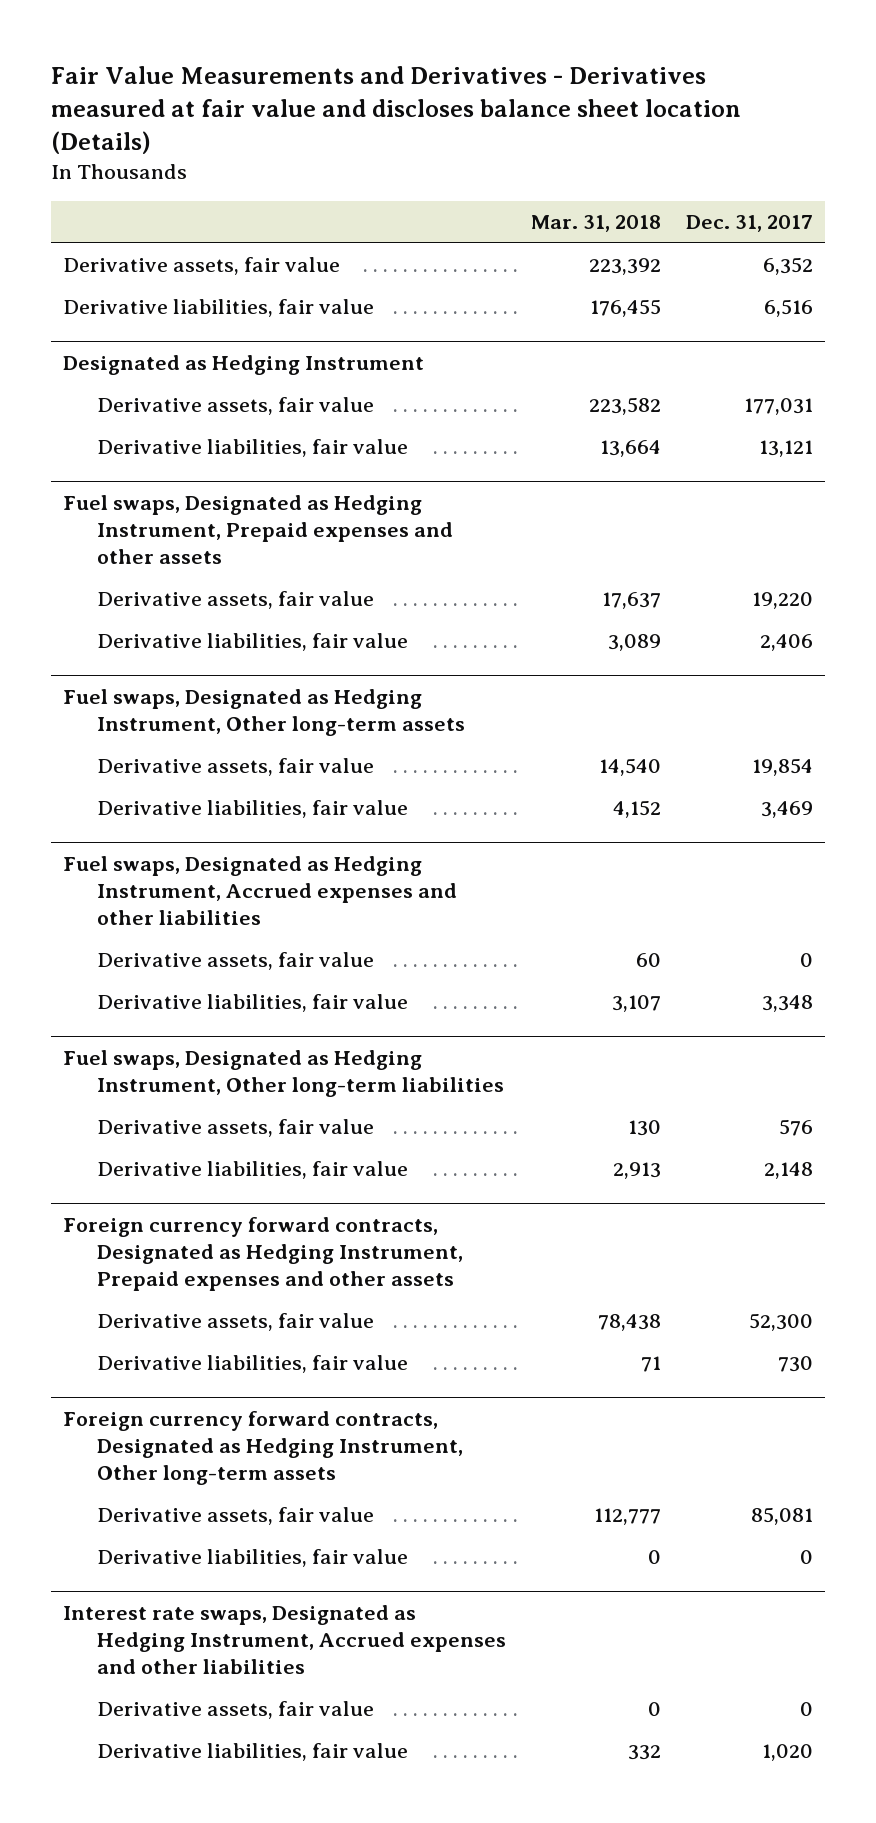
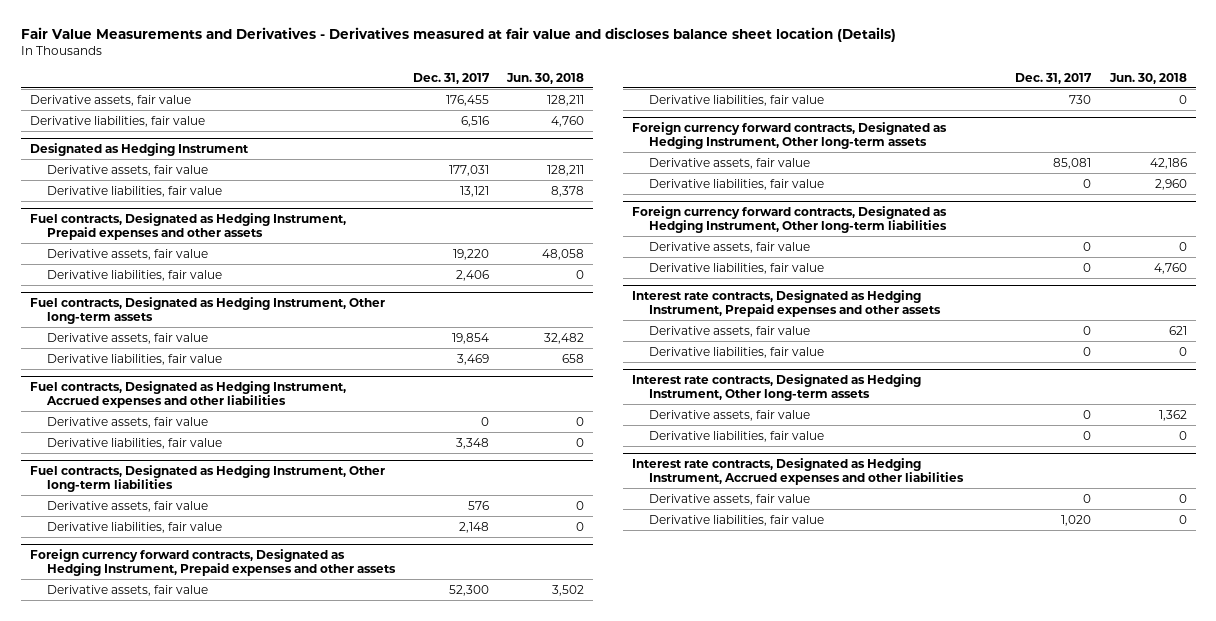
[530,214,661,232] Mar. 31, 2018 -> none
none -> [506,72,585,84] Jun. 30, 2018
[762,257,813,276] 6,352 -> [445,94,489,106] 176,455
[63,495,453,565] Fuel swaps, Designated as Hedging Instrument, Prepaid expenses and other assets -> [29,212,346,240] Fuel contracts, Designated as Hedging Instrument, Prepaid expenses and other assets
[63,689,465,737] Fuel swaps, Designated as Hedging Instrument, Other long-term assets -> [29,296,385,324] Fuel contracts, Designated as Hedging Instrument, Other long-term assets
[63,856,457,926] Fuel swaps, Designated as Hedging Instrument, Accrued expenses and other liabilities -> [29,380,346,408] Fuel contracts, Designated as Hedging Instrument, Accrued expenses and other liabilities
[63,1050,504,1098] Fuel swaps, Designated as Hedging Instrument, Other long-term liabilities -> [29,464,385,492] Fuel contracts, Designated as Hedging Instrument, Other long-term liabilities
[63,1605,506,1675] Interest rate swaps, Designated as Hedging Instrument, Accrued expenses and other liabilities -> none
none -> [632,205,948,233] Foreign currency forward contracts, Designated as Hedging Instrument, Other long-term liabilities
none -> [648,262,824,274] Derivative liabilities, fair value
none -> [632,289,941,317] Interest rate contracts, Designated as Hedging Instrument, Prepaid expenses and other assets
none -> [648,325,810,337] Derivative assets, fair value
none -> [648,346,824,358] Derivative liabilities, fair value
none -> [632,373,922,401] Interest rate contracts, Designated as Hedging Instrument, Other long-term assets
none -> [648,409,810,421] Derivative assets, fair value
none -> [648,430,824,442] Derivative liabilities, fair value
none -> [632,457,964,485] Interest rate contracts, Designated as Hedging Instrument, Accrued expenses and other liabilities
none -> [648,493,810,505] Derivative assets, fair value

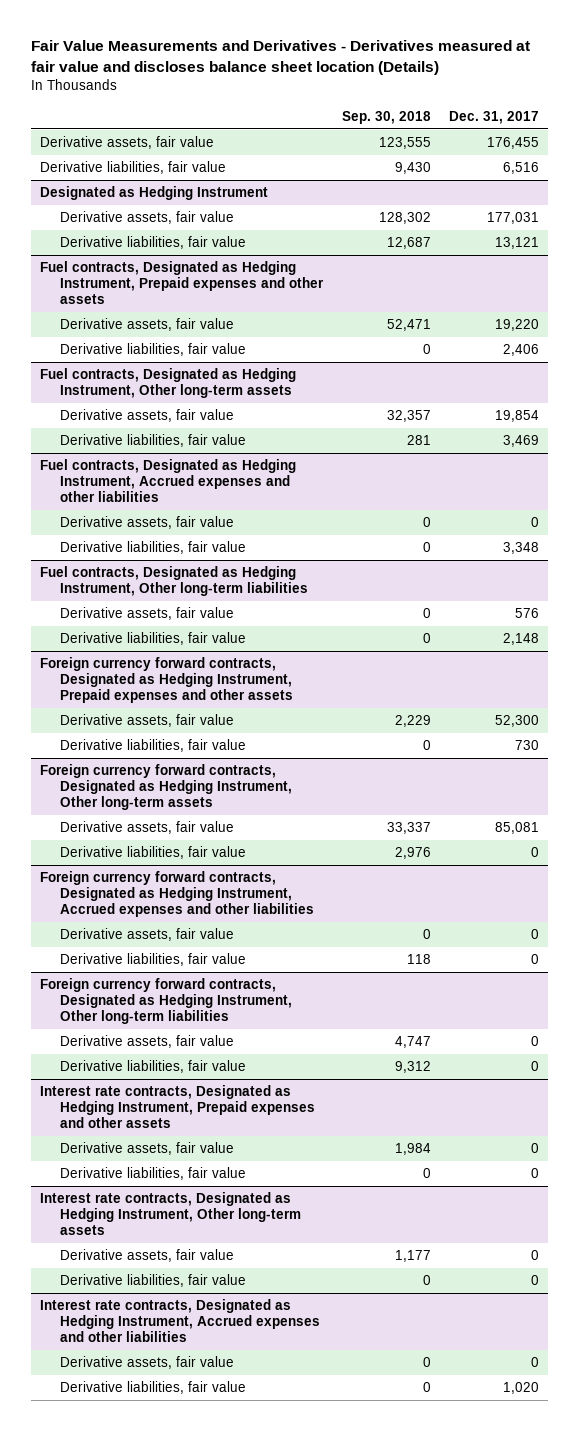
[506,72,585,84] Jun. 30, 2018 -> none
none -> [341,110,431,124] Sep. 30, 2018
none -> [39,871,315,918] Foreign currency forward contracts, Designated as Hedging Instrument, Accrued expenses and other liabilities
none -> [60,928,235,942] Derivative assets, fair value
none -> [60,953,247,967] Derivative liabilities, fair value

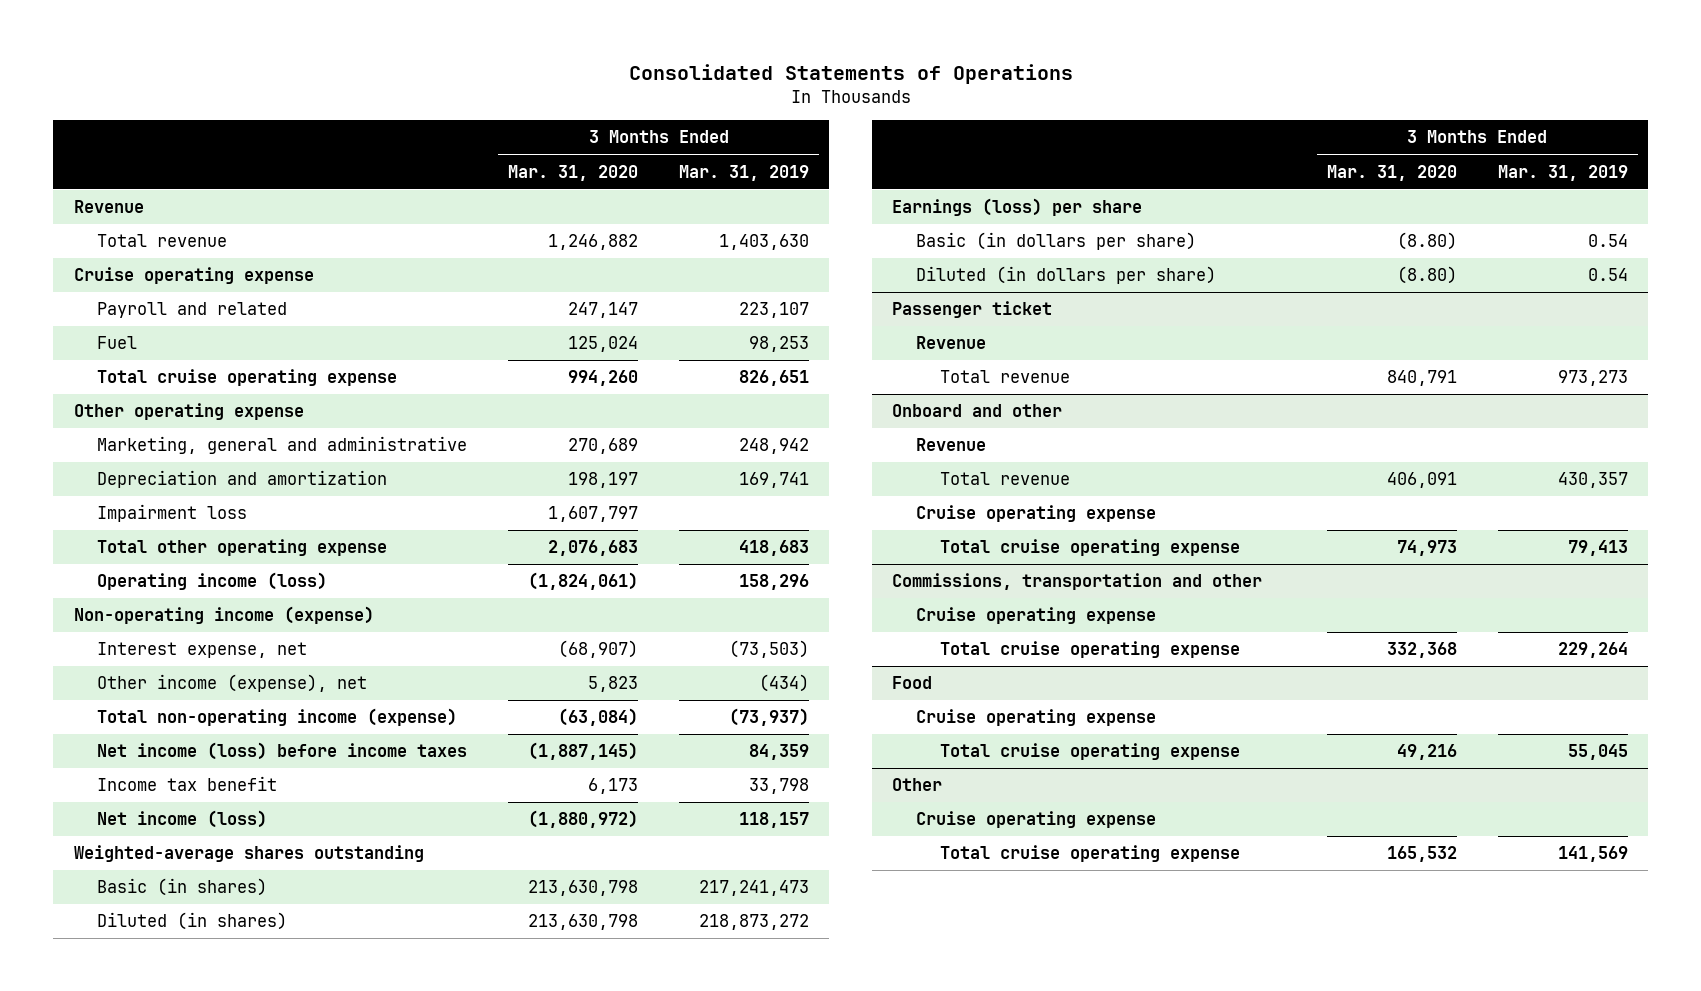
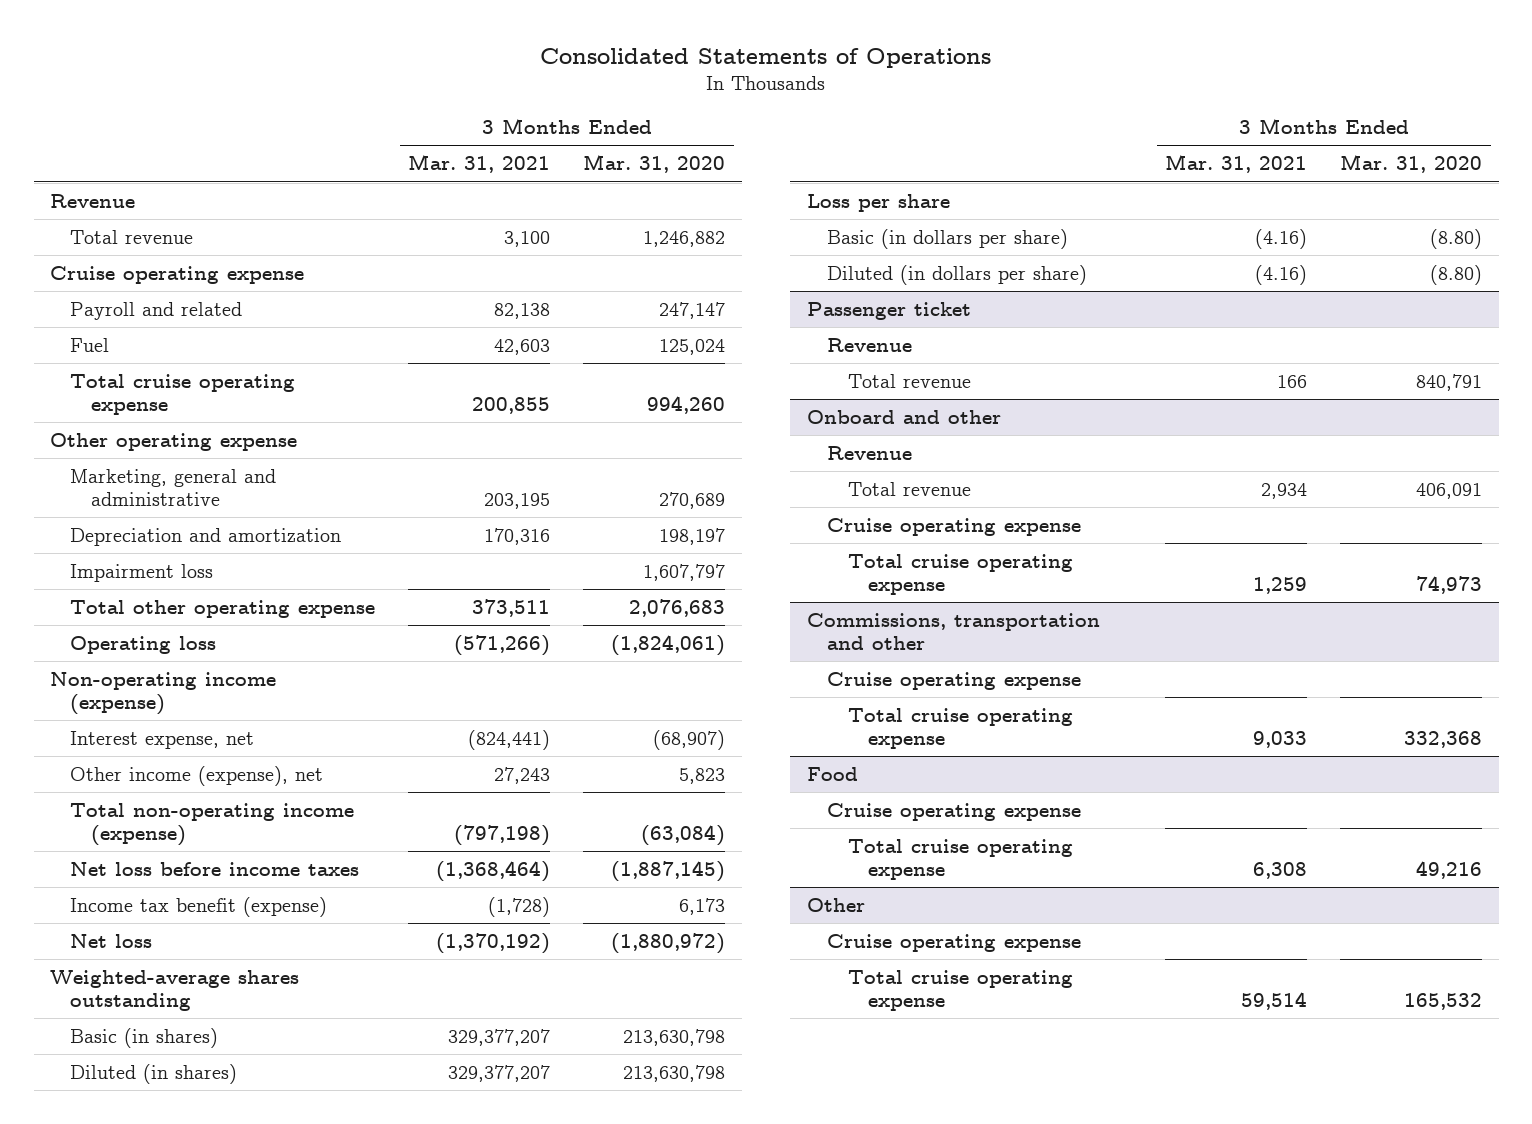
[678,164,809,181] Mar. 31, 2019 -> none
none -> [408,154,551,174] Mar. 31, 2021
[97,572,328,591] Operating income (loss) -> [70,635,217,654] Operating loss
[97,742,468,761] Net income (loss) before income taxes -> [70,861,360,876] Net loss before income taxes
[97,776,278,792] Income tax benefit -> [70,896,328,917] Income tax benefit (expense)
[97,810,268,829] Net income (loss) -> [70,933,153,948] Net loss
[892,198,1143,217] Earnings (loss) per share -> [806,193,950,212] Loss per share

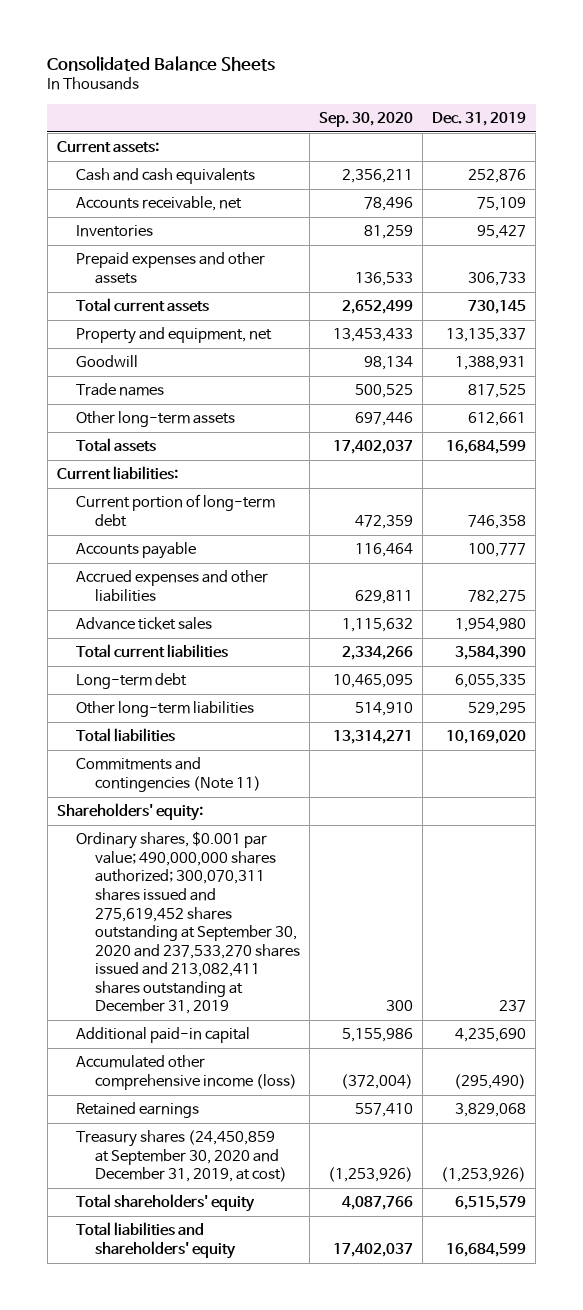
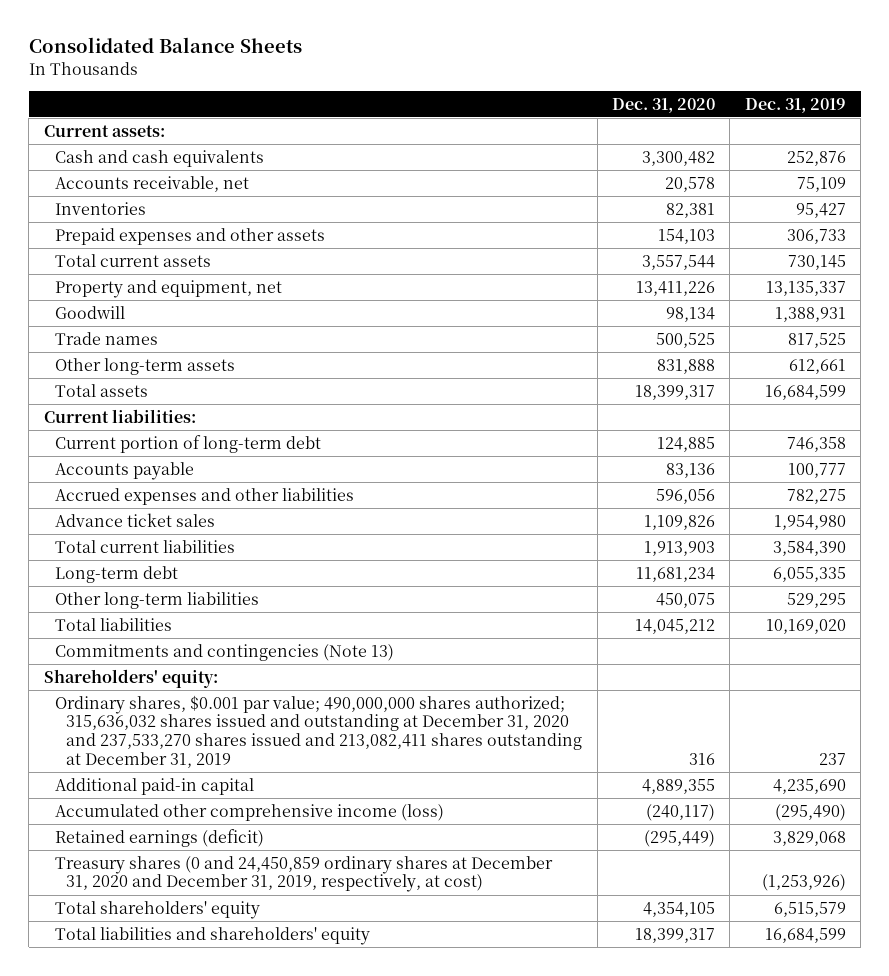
[319,111,414,127] Sep. 30, 2020 -> none
none -> [612,97,716,113] Dec. 31, 2020
[75,757,262,792] Commitments and contingencies (Note 11) -> [54,643,394,661] Commitments and contingencies (Note 13)
[75,831,301,1015] Ordinary shares, $0.001 par value; 490,000,000 shares authorized; 300,070,311 shares issued and 275,619,452 shares outstanding at September 30, 2020 and 237,533,270 shares issued and 213,082,411 shares outstanding at December 31, 2019 -> [54,694,583,768] Ordinary shares, $0.001 par value; 490,000,000 shares authorized; 315,636,032 shares issued and outstanding at December 31, 2020 and 237,533,270 shares issued and 213,082,411 shares outstanding at December 31, 2019
[75,1102,199,1119] Retained earnings -> [54,828,264,847] Retained earnings (deficit)
[75,1130,288,1183] Treasury shares (24,450,859 at September 30, 2020 and December 31, 2019, at cost) -> [54,855,553,893] Treasury shares (0 and 24,450,859 ordinary shares at December 31, 2020 and December 31, 2019, respectively, at cost)

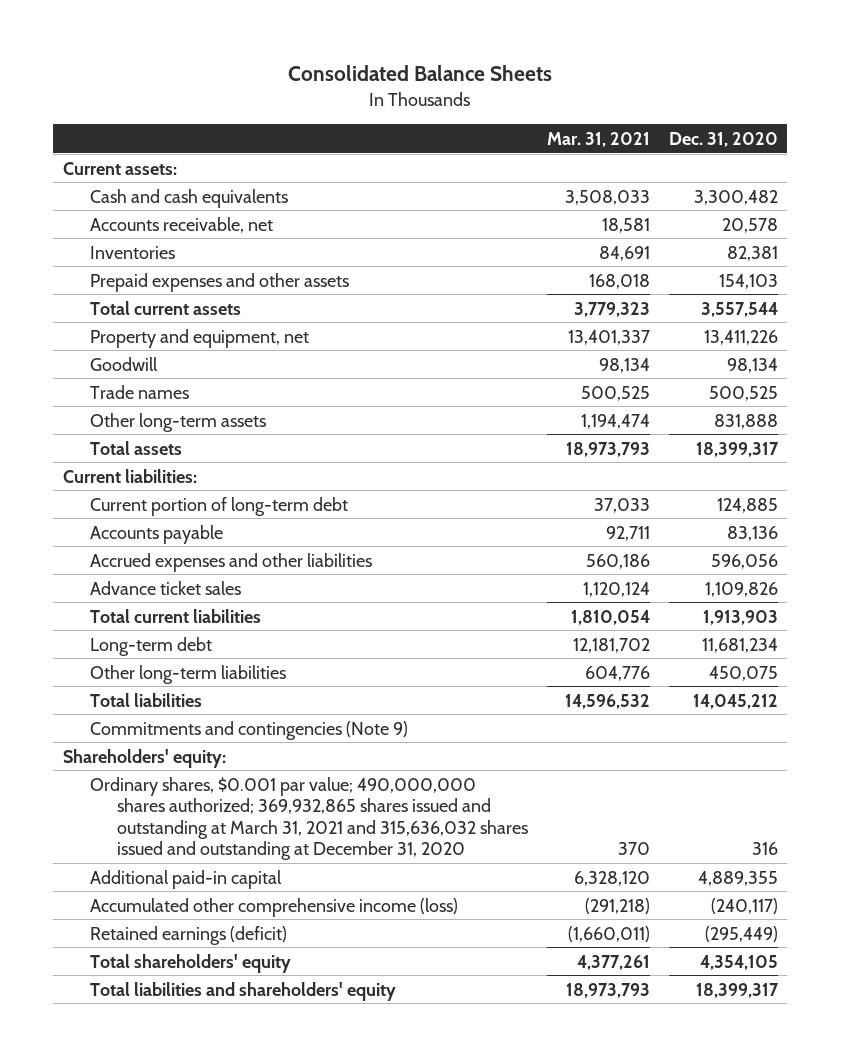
[744,97,846,113] Dec. 31, 2019 -> none
none -> [546,131,650,147] Mar. 31, 2021
[54,643,394,661] Commitments and contingencies (Note 13) -> [89,720,408,740] Commitments and contingencies (Note 9)
[54,694,583,768] Ordinary shares, $0.001 par value; 490,000,000 shares authorized; 315,636,032 shares issued and outstanding at December 31, 2020 and 237,533,270 shares issued and 213,082,411 shares outstanding at December 31, 2019 -> [89,776,528,861] Ordinary shares, $0.001 par value; 490,000,000 shares authorized; 369,932,865 shares issued and outstanding at March 31, 2021 and 315,636,032 shares issued and outstanding at December 31, 2020
[54,855,553,893] Treasury shares (0 and 24,450,859 ordinary shares at December 31, 2020 and December 31, 2019, respectively, at cost) -> none

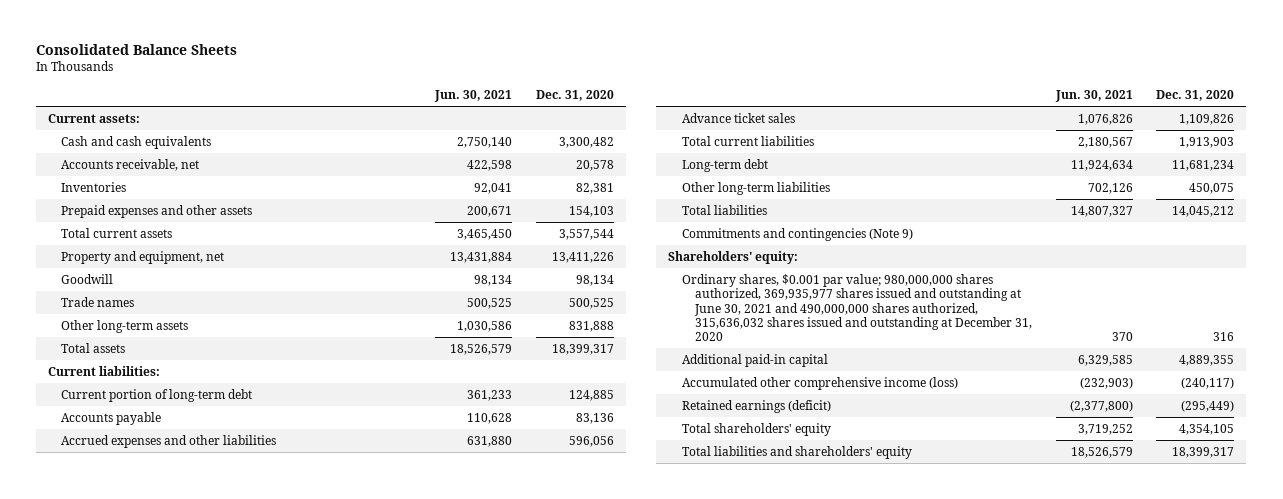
[546,131,650,147] Mar. 31, 2021 -> none
none -> [434,90,513,103] Jun. 30, 2021
[89,776,528,861] Ordinary shares, $0.001 par value; 490,000,000 shares authorized; 369,932,865 shares issued and outstanding at March 31, 2021 and 315,636,032 shares issued and outstanding at December 31, 2020 -> [681,273,1032,342] Ordinary shares, $0.001 par value; 980,000,000 shares authorized, 369,935,977 shares issued and outstanding at June 30, 2021 and 490,000,000 shares authorized, 315,636,032 shares issued and outstanding at December 31, 2020

